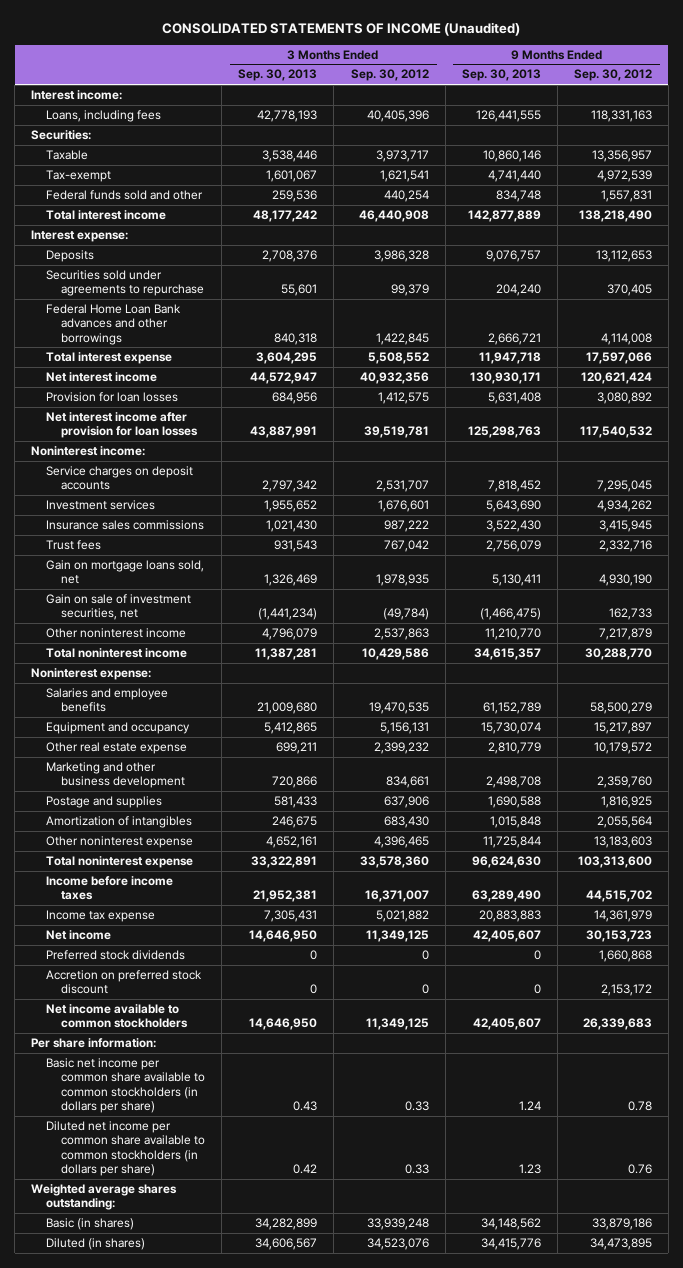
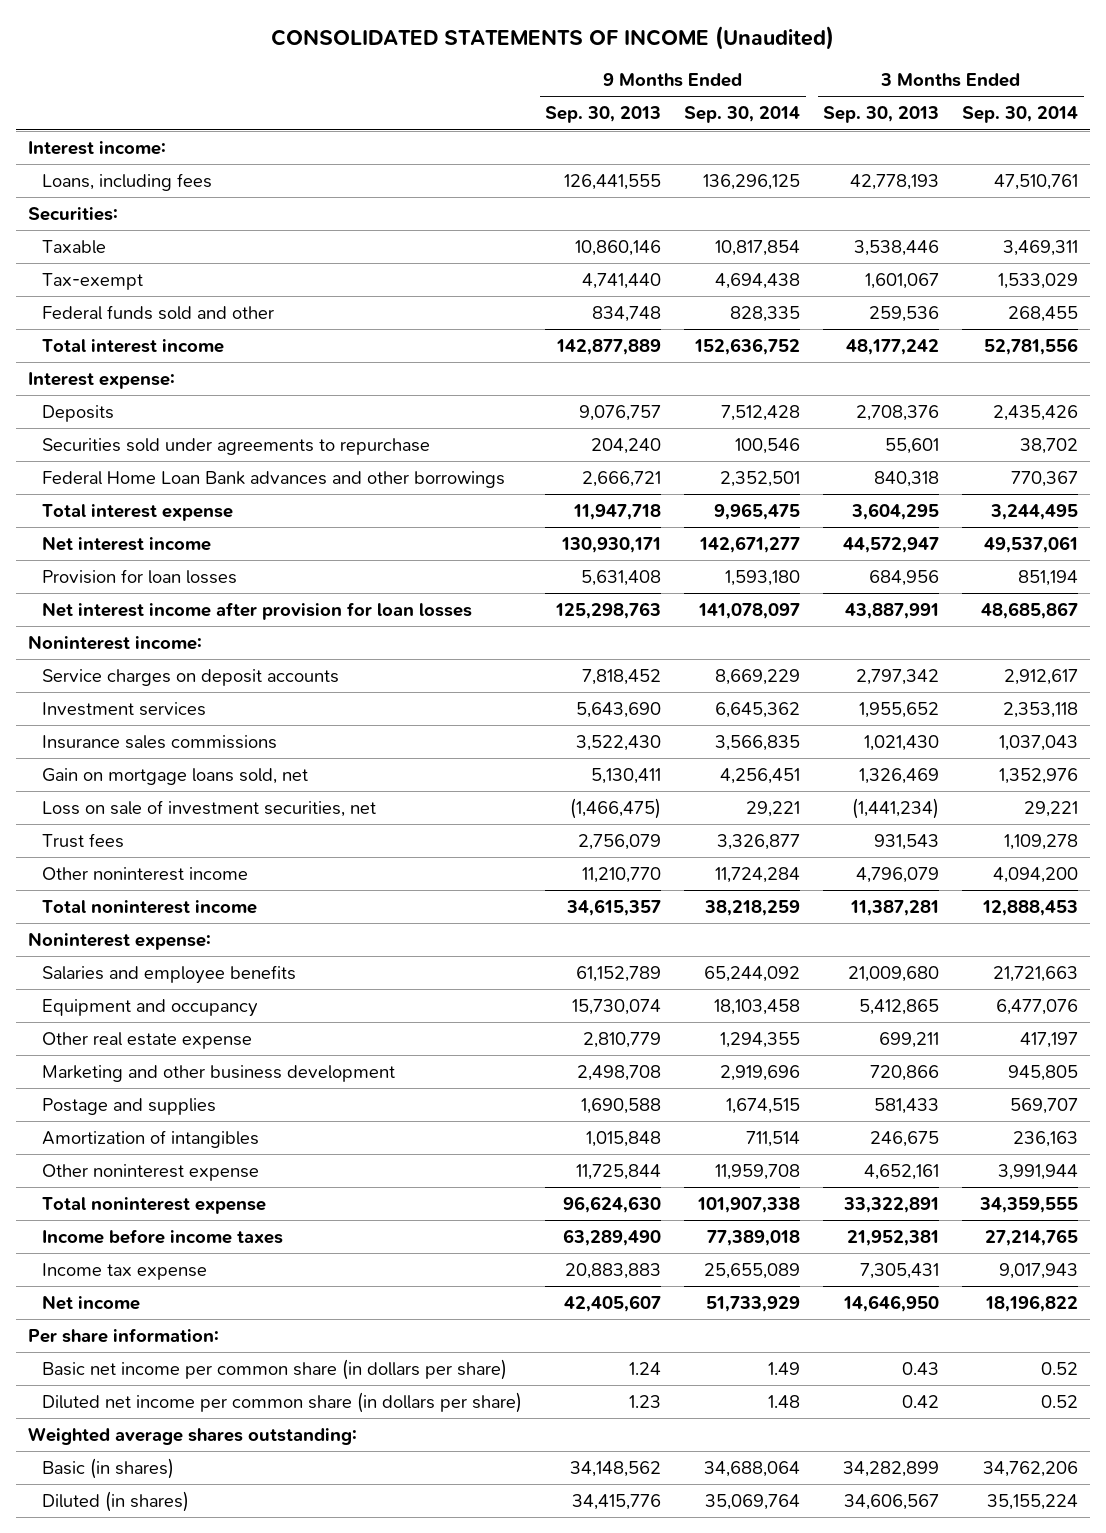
[350,69,429,82] Sep. 30, 2012 -> none
[573,69,652,82] Sep. 30, 2012 -> none
none -> [684,106,801,124] Sep. 30, 2014
none -> [962,106,1079,124] Sep. 30, 2014
[46,593,192,621] Gain on sale of investment securities, net -> [42,799,377,817] Loss on sale of investment securities, net
[46,539,102,550] Trust fees -> [42,832,125,848] Trust fees
[46,949,186,960] Preferred stock dividends -> none
[46,969,203,995] Accretion on preferred stock discount -> none
[46,1003,189,1029] Net income available to common stockholders -> none
[46,1057,206,1114] Basic net income per common share available to common stockholders (in dollars per share) -> [42,1358,508,1380] Basic net income per common share (in dollars per share)
[46,1120,206,1177] Diluted net income per common share available to common stockholders (in dollars per share) -> [42,1391,523,1413] Diluted net income per common share (in dollars per share)

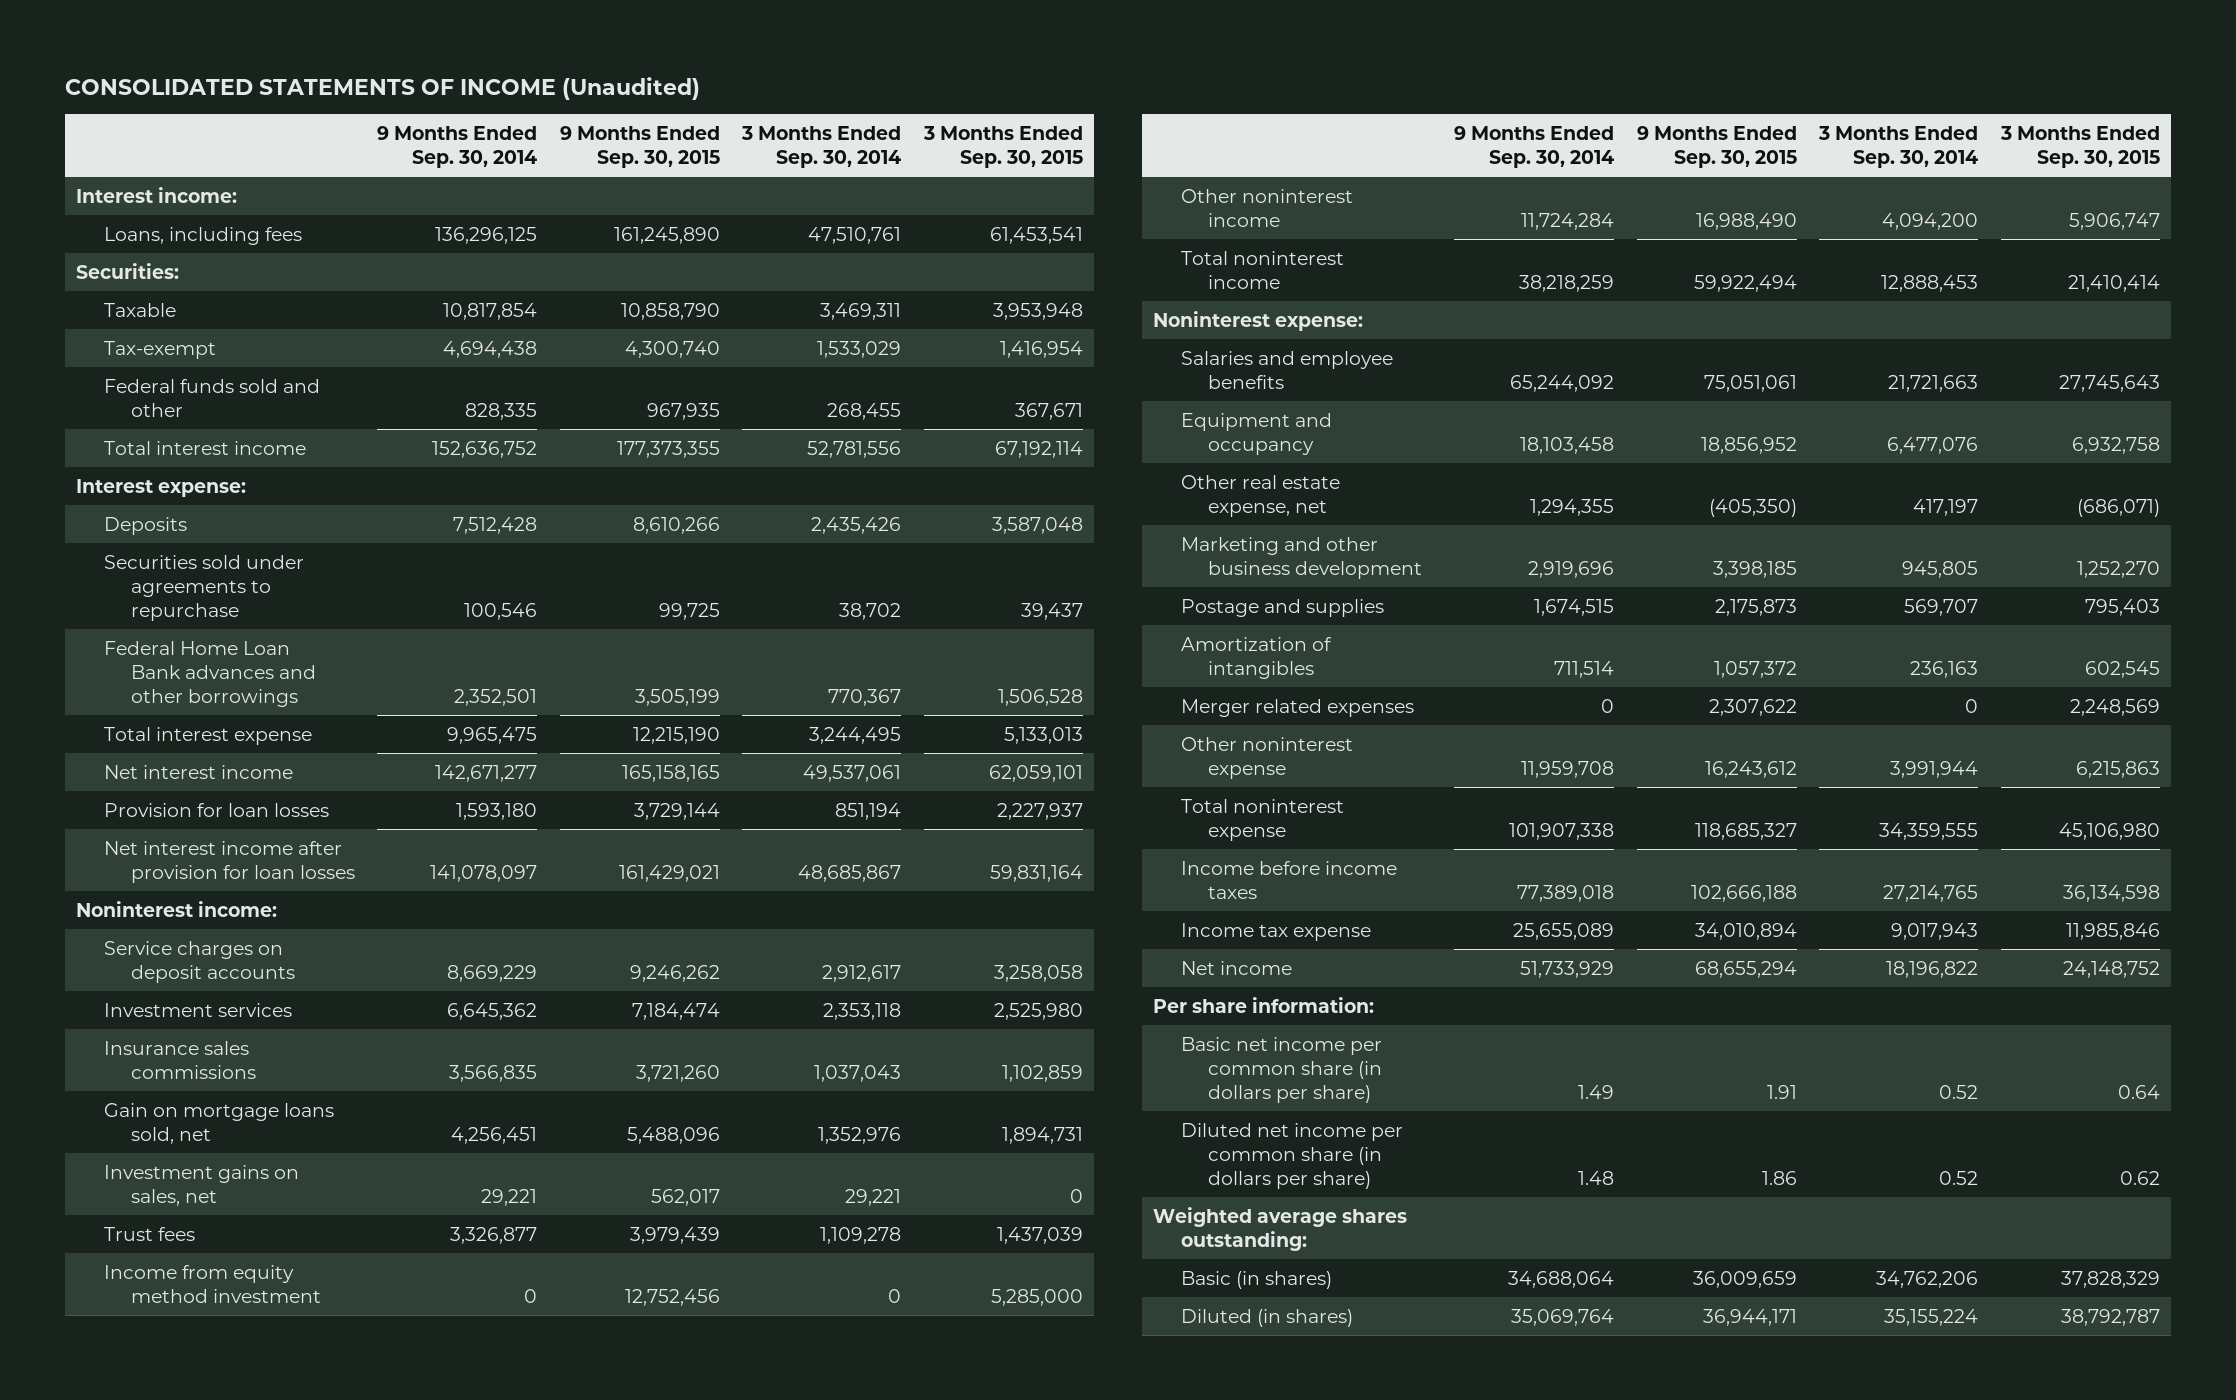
[545,106,662,124] Sep. 30, 2013 -> none
[823,106,940,124] Sep. 30, 2013 -> none
none -> [559,126,720,168] 9 Months Ended Sep. 30, 2015
none -> [922,126,1083,168] 3 Months Ended Sep. 30, 2015
[42,799,377,817] Loss on sale of investment securities, net -> [103,1164,299,1206] Investment gains on sales, net
none -> [103,1264,321,1303] Income from equity method investment
[42,1031,253,1049] Other real estate expense -> [1180,474,1340,517] Other real estate expense, net
none -> [1180,698,1414,717] Merger related expenses

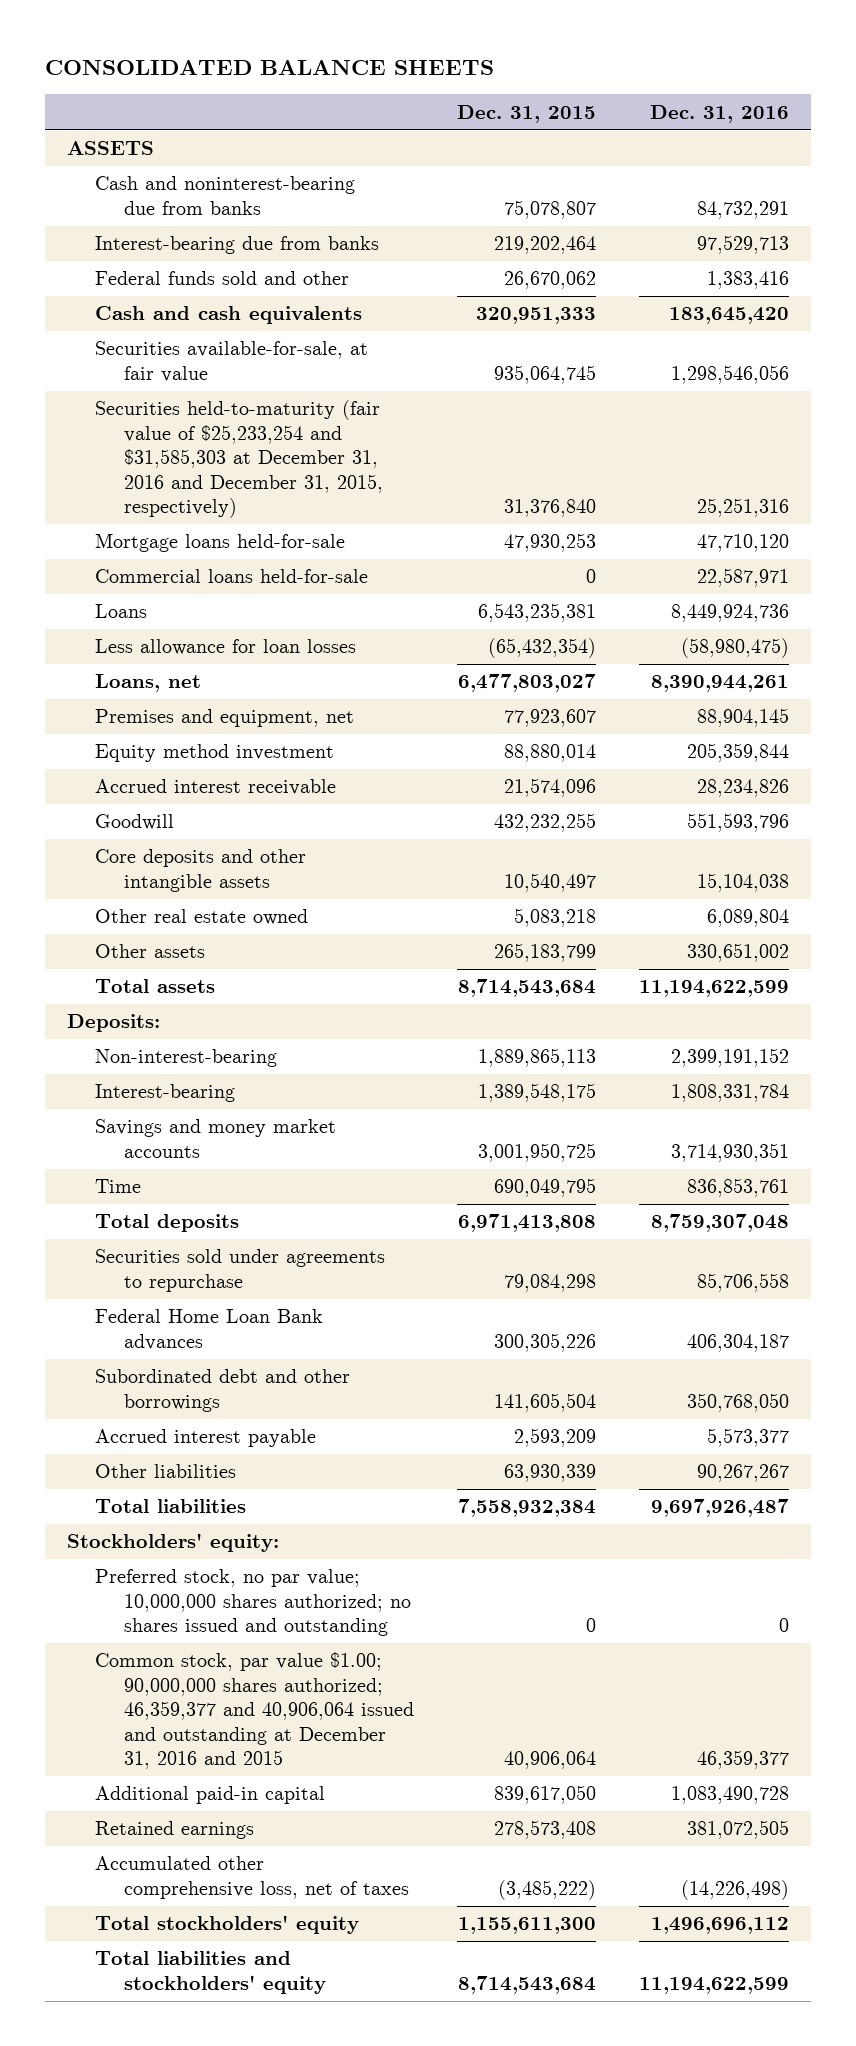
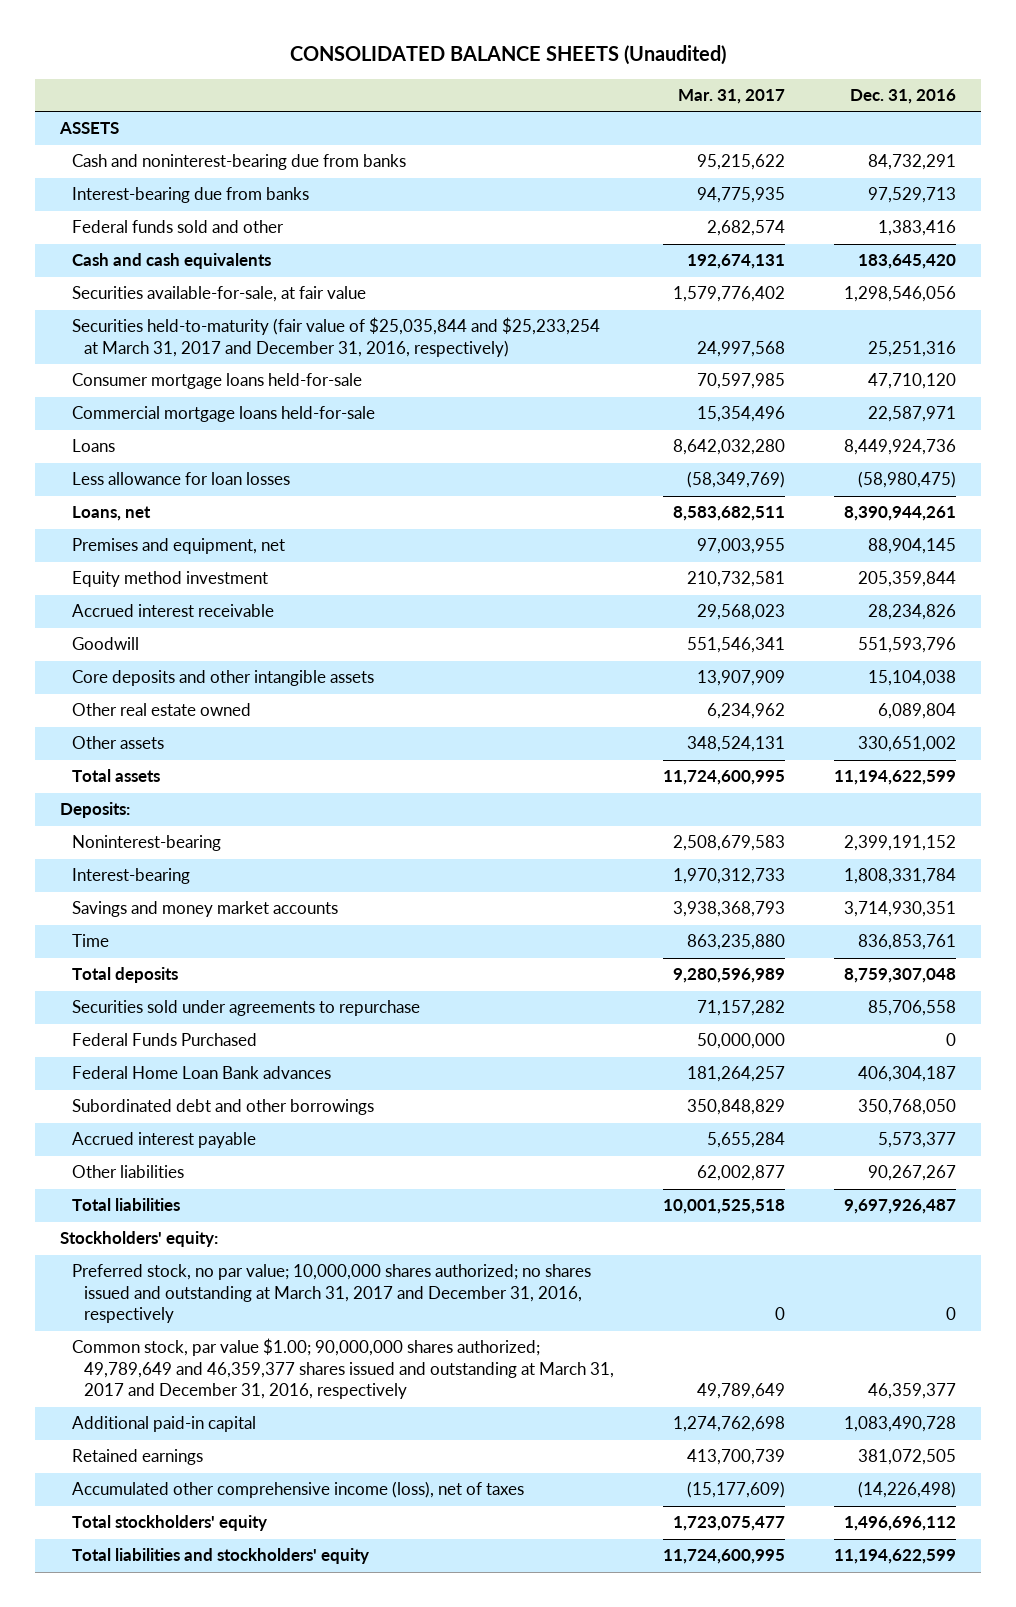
[45,60,495,76] CONSOLIDATED BALANCE SHEETS -> [290,45,727,66] CONSOLIDATED BALANCE SHEETS (Unaudited)
[457,104,597,123] Dec. 31, 2015 -> none
none -> [678,88,786,104] Mar. 31, 2017
[95,400,384,518] Securities held-to-maturity (fair value of $25,233,254 and $31,585,303 at December 31, 2016 and December 31, 2015, respectively) -> [71,317,600,357] Securities held-to-maturity (fair value of $25,035,844 and $25,233,254 at March 31, 2017 and December 31, 2016, respectively)
[95,533,346,553] Mortgage loans held-for-sale -> [71,373,362,390] Consumer mortgage loans held-for-sale
[95,569,369,584] Commercial loans held-for-sale -> [71,406,375,423] Commercial mortgage loans held-for-sale
[95,1049,278,1068] Non-interest-bearing -> [71,835,221,852] Noninterest-bearing
none -> [71,1033,257,1047] Federal Funds Purchased
[95,1569,412,1637] Preferred stock, no par value; 10,000,000 shares authorized; no shares issued and outstanding -> [71,1264,591,1324] Preferred stock, no par value; 10,000,000 shares authorized; no shares issued and outstanding at March 31, 2017 and December 31, 2016, respectively
[95,1652,415,1769] Common stock, par value $1.00; 90,000,000 shares authorized; 46,359,377 and 40,906,064 issued and outstanding at December 31, 2016 and 2015 -> [71,1338,614,1400] Common stock, par value $1.00; 90,000,000 shares authorized; 49,789,649 and 46,359,377 shares issued and outstanding at March 31, 2017 and December 31, 2016, respectively
[95,1856,410,1899] Accumulated other comprehensive loss, net of taxes -> [71,1481,524,1499] Accumulated other comprehensive income (loss), net of taxes

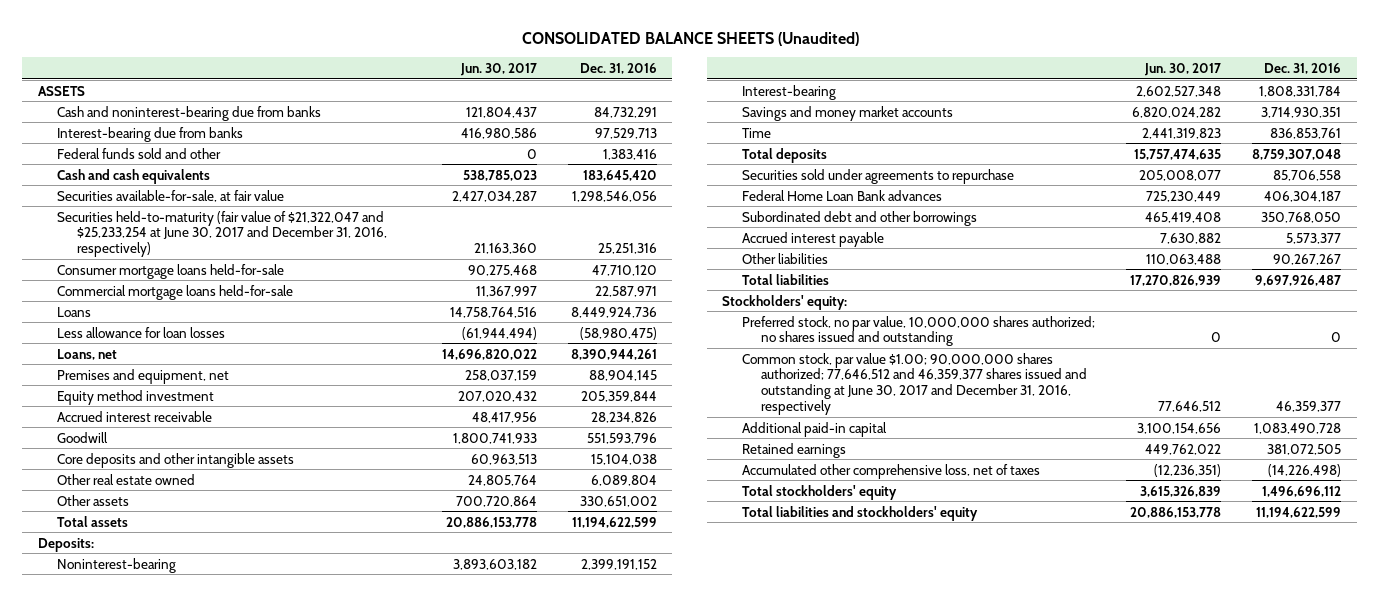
[678,88,786,104] Mar. 31, 2017 -> none
none -> [459,62,537,76] Jun. 30, 2017
[71,317,600,357] Securities held-to-maturity (fair value of $25,035,844 and $25,233,254 at March 31, 2017 and December 31, 2016, respectively) -> [57,210,387,258] Securities held-to-maturity (fair value of $21,322,047 and $25,233,254 at June 30, 2017 and December 31, 2016, respectively)
[71,1033,257,1047] Federal Funds Purchased -> none
[71,1264,591,1324] Preferred stock, no par value; 10,000,000 shares authorized; no shares issued and outstanding at March 31, 2017 and December 31, 2016, respectively -> [741,315,1095,347] Preferred stock, no par value, 10,000,000 shares authorized; no shares issued and outstanding
[71,1338,614,1400] Common stock, par value $1.00; 90,000,000 shares authorized; 49,789,649 and 46,359,377 shares issued and outstanding at March 31, 2017 and December 31, 2016, respectively -> [741,352,1088,415] Common stock, par value $1.00; 90,000,000 shares authorized; 77,646,512 and 46,359,377 shares issued and outstanding at June 30, 2017 and December 31, 2016, respectively
[71,1481,524,1499] Accumulated other comprehensive income (loss), net of taxes -> [741,463,1040,479] Accumulated other comprehensive loss, net of taxes

